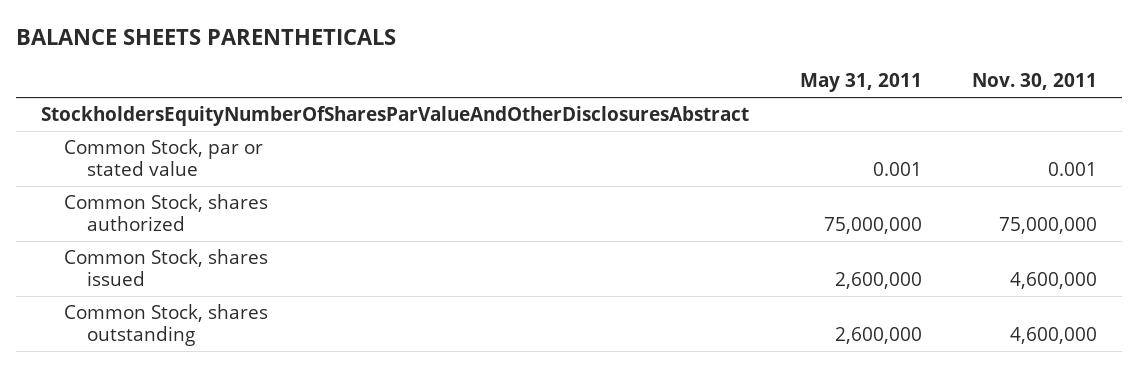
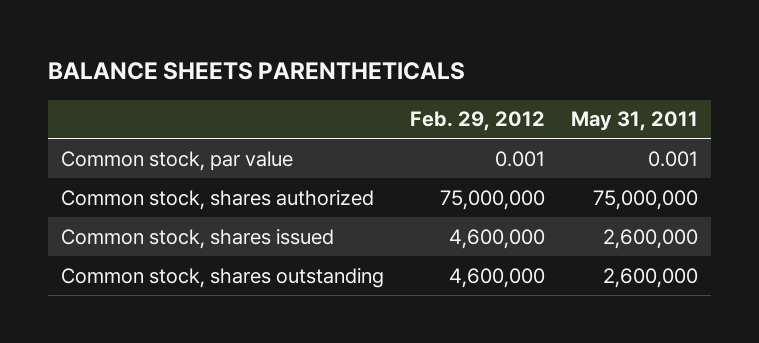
[972,73,1098,91] Nov. 30, 2011 -> none
none -> [410,111,546,132] Feb. 29, 2012
[41,106,750,127] StockholdersEquityNumberOfSharesParValueAndOtherDisclosuresAbstract -> none
[64,139,264,177] Common Stock, par or stated value -> [61,150,294,171] Common stock, par value
[64,194,269,232] Common Stock, shares authorized -> [61,189,375,210] Common stock, shares authorized
[64,249,269,287] Common Stock, shares issued -> [61,228,335,249] Common stock, shares issued
[64,304,269,347] Common Stock, shares outstanding -> [61,267,385,288] Common stock, shares outstanding

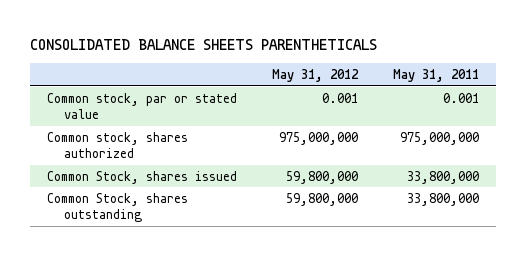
[47,62,465,81] BALANCE SHEETS PARENTHETICALS -> [30,39,378,51] CONSOLIDATED BALANCE SHEETS PARENTHETICALS
[410,111,546,132] Feb. 29, 2012 -> none
none -> [272,69,360,83] May 31, 2012
[61,150,294,171] Common stock, par value -> [47,92,238,119] Common stock, par or stated value
[593,189,699,210] 75,000,000 -> [399,131,479,145] 975,000,000
[61,228,335,249] Common stock, shares issued -> [47,170,238,184] Common Stock, shares issued
[603,228,699,249] 2,600,000 -> [406,170,479,184] 33,800,000
[61,267,385,288] Common stock, shares outstanding -> [47,192,189,222] Common Stock, shares outstanding
[603,267,699,288] 2,600,000 -> [406,192,479,206] 33,800,000

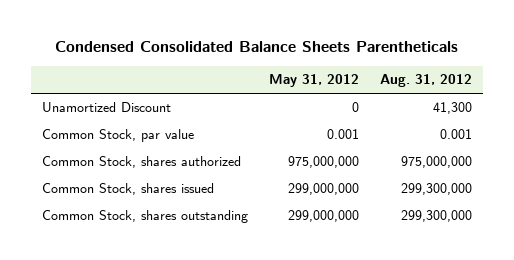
[30,39,378,51] CONSOLIDATED BALANCE SHEETS PARENTHETICALS -> [54,41,458,53] Condensed Consolidated Balance Sheets Parentheticals
[392,69,479,83] May 31, 2011 -> none
none -> [379,74,472,88] Aug. 31, 2012
none -> [41,102,171,113] Unamortized Discount
[47,92,238,119] Common stock, par or stated value -> [41,129,194,143] Common Stock, par value
[47,131,189,158] Common stock, shares authorized -> [41,156,241,169] Common Stock, shares authorized
[286,170,359,184] 59,800,000 -> [287,183,359,196] 299,000,000
[286,192,359,206] 59,800,000 -> [287,210,359,223] 299,000,000

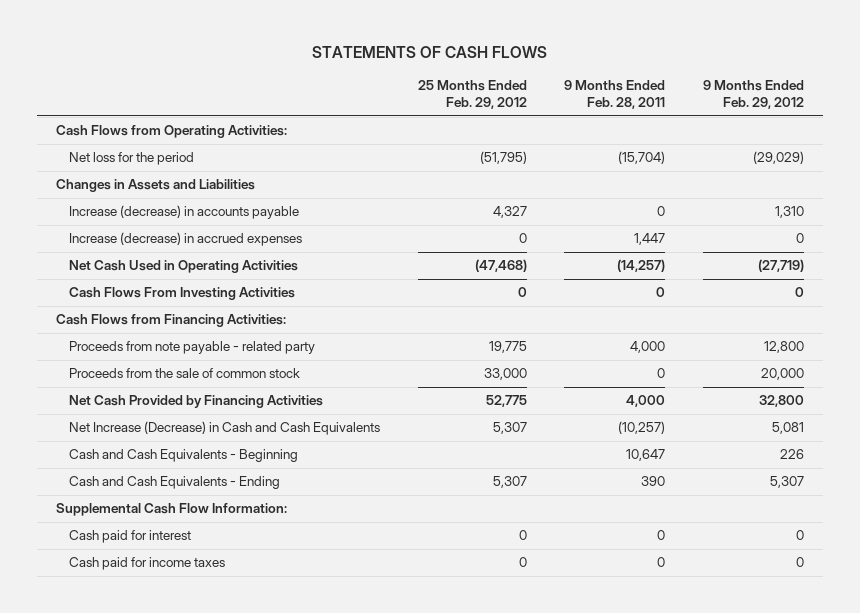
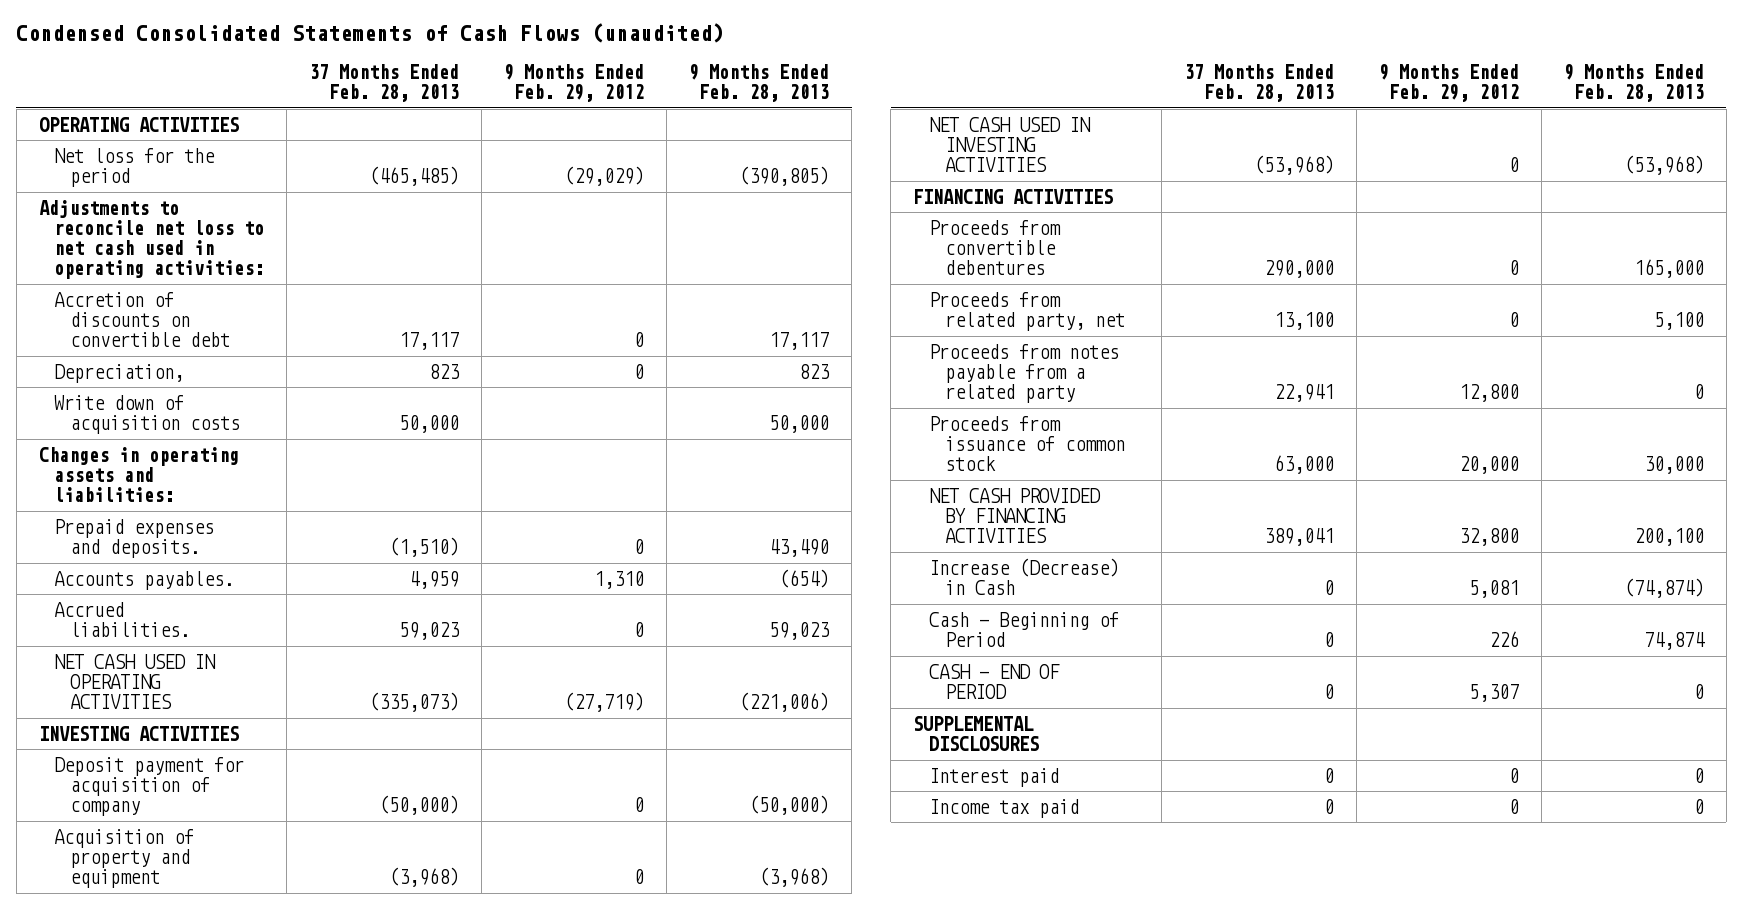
[312,45,548,58] STATEMENTS OF CASH FLOWS -> [16,22,725,43] Condensed Consolidated Statements of Cash Flows (unaudited)
[417,79,527,110] 25 Months Ended Feb. 29, 2012 -> none
[564,79,666,110] 9 Months Ended Feb. 28, 2011 -> none
none -> [309,64,460,103] 37 Months Ended Feb. 28, 2013
none -> [689,64,830,103] 9 Months Ended Feb. 28, 2013
[55,125,287,139] Cash Flows from Operating Activities: -> [38,116,239,132] OPERATING ACTIVITIES
none -> [38,199,265,280] Adjustments to reconcile net loss to net cash used in operating activities:
none -> [54,291,231,348] Accretion of discounts on convertible debt
none -> [54,363,185,383] Depreciation,
none -> [54,394,241,435] Write down of acquisition costs
[55,179,255,193] Changes in Assets and Liabilities -> [38,446,239,503] Changes in operating assets and liabilities:
none -> [54,518,215,559] Prepaid expenses and deposits.
[68,205,299,220] Increase (decrease) in accounts payable -> [54,570,235,590] Accounts payables.
[68,232,302,247] Increase (decrease) in accrued expenses -> [54,601,191,638] Accrued liabilities.
[68,260,298,274] Net Cash Used in Operating Activities -> [54,653,217,710] NET CASH USED IN OPERATING ACTIVITIES
none -> [38,725,239,741] INVESTING ACTIVITIES
none -> [54,756,245,817] Deposit payment for acquisition of company
none -> [54,828,195,889] Acquisition of property and equipment
[68,287,295,301] Cash Flows From Investing Activities -> [929,116,1092,173] NET CASH USED IN INVESTING ACTIVITIES
[55,314,286,328] Cash Flows from Financing Activities: -> [913,188,1114,204] FINANCING ACTIVITIES
none -> [929,219,1062,276] Proceeds from convertible debentures
none -> [929,291,1126,332] Proceeds from related party, net
[68,341,315,355] Proceeds from note payable - related party -> [929,343,1120,404] Proceeds from notes payable from a related party
[68,368,300,379] Proceeds from the sale of common stock -> [929,415,1126,472] Proceeds from issuance of common stock
[68,395,323,409] Net Cash Provided by Financing Activities -> [929,487,1102,544] NET CASH PROVIDED BY FINANCING ACTIVITIES
[68,421,380,436] Net Increase (Decrease) in Cash and Cash Equivalents -> [929,557,1120,596] Increase (Decrease) in Cash
[68,449,298,463] Cash and Cash Equivalents - Beginning -> [929,611,1120,648] Cash - Beginning of Period
[68,476,280,490] Cash and Cash Equivalents - Ending -> [929,663,1061,700] CASH - END OF PERIOD
[55,503,287,517] Supplemental Cash Flow Information: -> [913,715,1040,752] SUPPLEMENTAL DISCLOSURES
[68,530,191,544] Cash paid for interest -> [929,767,1060,787] Interest paid
[68,557,225,571] Cash paid for income taxes -> [929,798,1080,818] Income tax paid

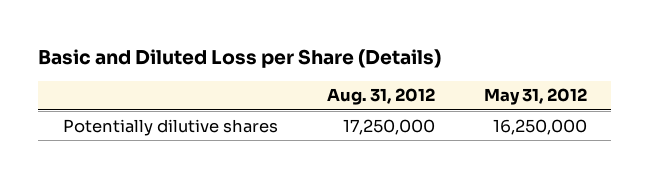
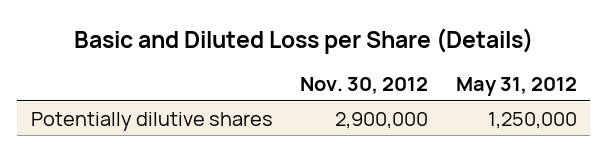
[326,88,435,106] Aug. 31, 2012 -> none
none -> [300,77,429,95] Nov. 30, 2012
[492,118,587,135] 16,250,000 -> [487,111,577,129] 1,250,000

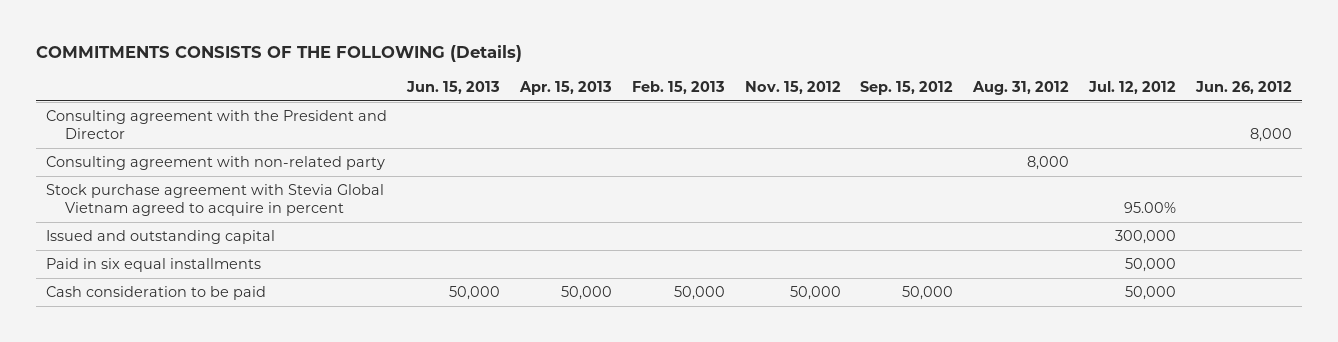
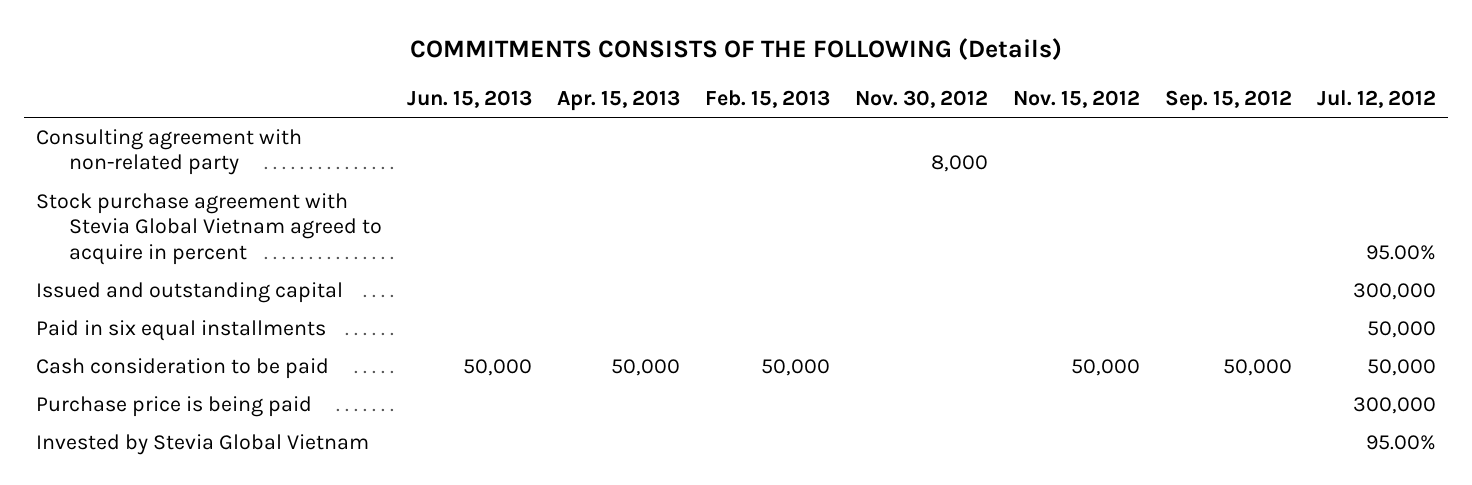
[972,80,1070,95] Aug. 31, 2012 -> none
[1195,80,1293,94] Jun. 26, 2012 -> none
none -> [854,89,988,108] Nov. 30, 2012
[45,110,387,140] Consulting agreement with the President and Director -> none
none -> [36,395,313,417] Purchase price is being paid
none -> [36,433,370,455] Invested by Stevia Global Vietnam

